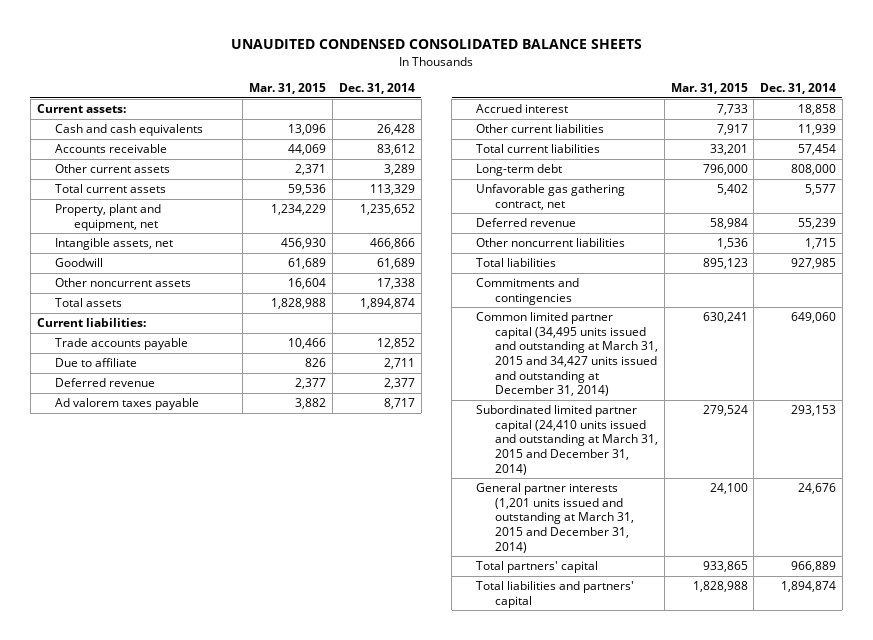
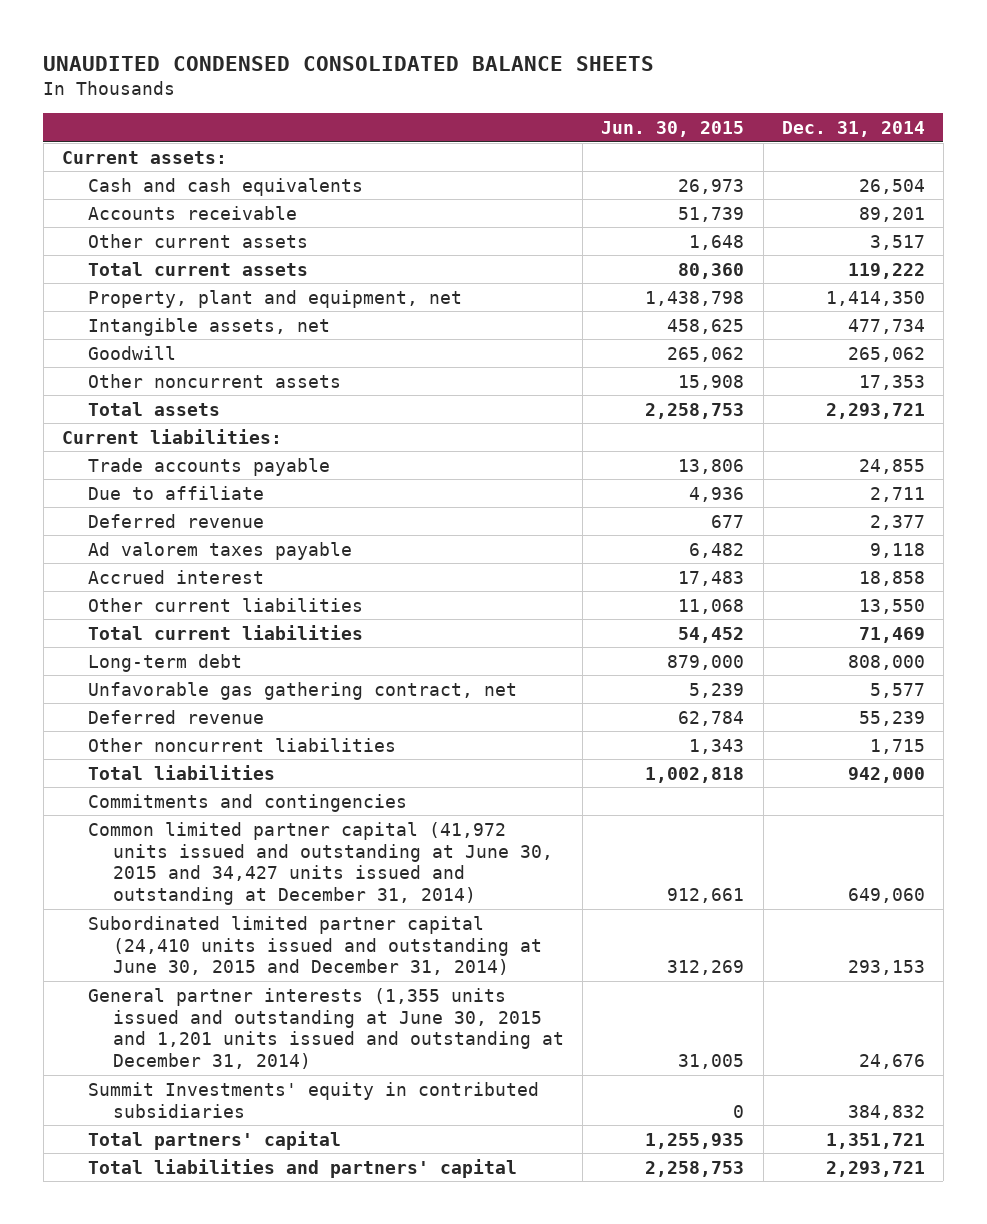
[249,83,327,95] Mar. 31, 2015 -> none
none -> [601,121,745,138] Jun. 30, 2015
[376,124,415,136] 26,428 -> [858,178,925,194] 26,504
[376,144,415,156] 83,612 -> [858,206,925,222] 89,201
[383,164,415,176] 3,289 -> [869,234,925,250] 3,517
[369,184,415,196] 113,329 -> [847,262,925,279] 119,222
[359,204,415,216] 1,235,652 -> [825,290,925,306] 1,414,350
[369,238,415,250] 466,866 -> [847,318,925,334] 477,734
[376,258,415,270] 61,689 -> [847,346,925,362] 265,062
[376,278,415,290] 17,338 -> [858,374,925,390] 17,353
[359,298,415,310] 1,894,874 -> [825,402,925,419] 2,293,721
[376,338,415,350] 12,852 -> [858,458,925,474] 24,855
[383,398,415,410] 8,717 -> [869,542,925,558] 9,118
[798,124,837,136] 11,939 -> [858,598,925,614] 13,550
[798,144,837,156] 57,454 -> [858,626,925,643] 71,469
[791,258,837,270] 927,985 -> [847,766,925,783] 942,000
[476,312,658,397] Common limited partner capital (34,495 units issued and outstanding at March 31, 2015 and 34,427 units issued and outstanding at December 31, 2014) -> [87,821,553,905] Common limited partner capital (41,972 units issued and outstanding at June 30, 2015 and 34,427 units issued and outstanding at December 31, 2014)
[476,405,658,475] Subordinated limited partner capital (24,410 units issued and outstanding at March 31, 2015 and December 31, 2014) -> [87,915,542,976] Subordinated limited partner capital (24,410 units issued and outstanding at June 30, 2015 and December 31, 2014)
[476,483,634,553] General partner interests (1,201 units issued and outstanding at March 31, 2015 and December 31, 2014) -> [87,987,564,1069] General partner interests (1,355 units issued and outstanding at June 30, 2015 and 1,201 units issued and outstanding at December 31, 2014)
none -> [87,1081,539,1118] Summit Investments' equity in contributed subsidiaries
[791,561,837,573] 966,889 -> [825,1132,925,1149] 1,351,721
[781,581,837,593] 1,894,874 -> [825,1160,925,1177] 2,293,721

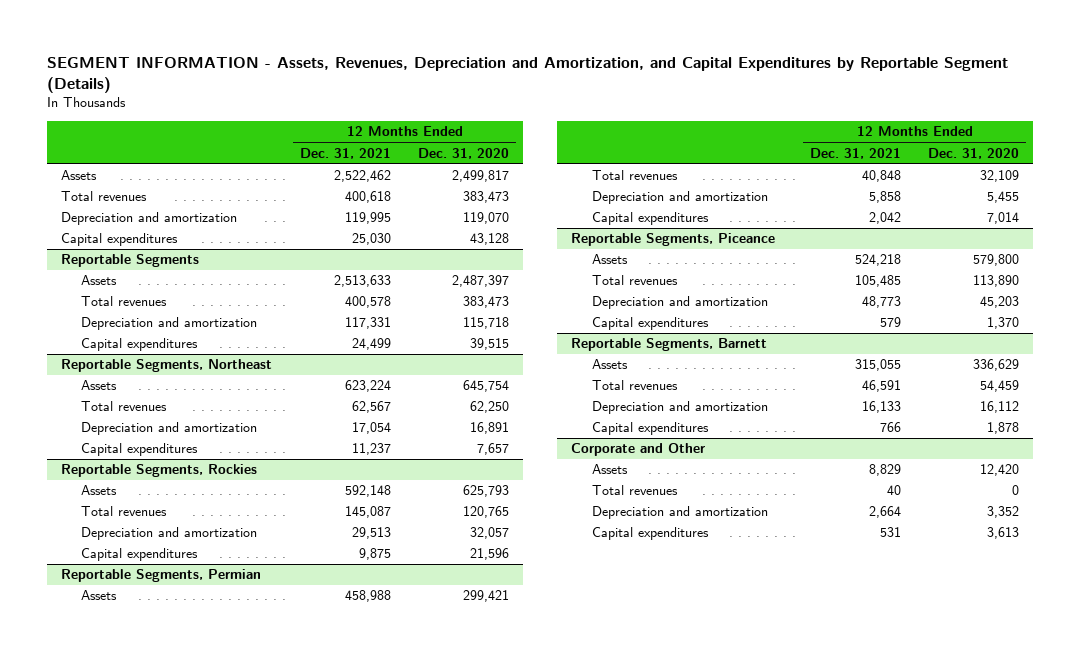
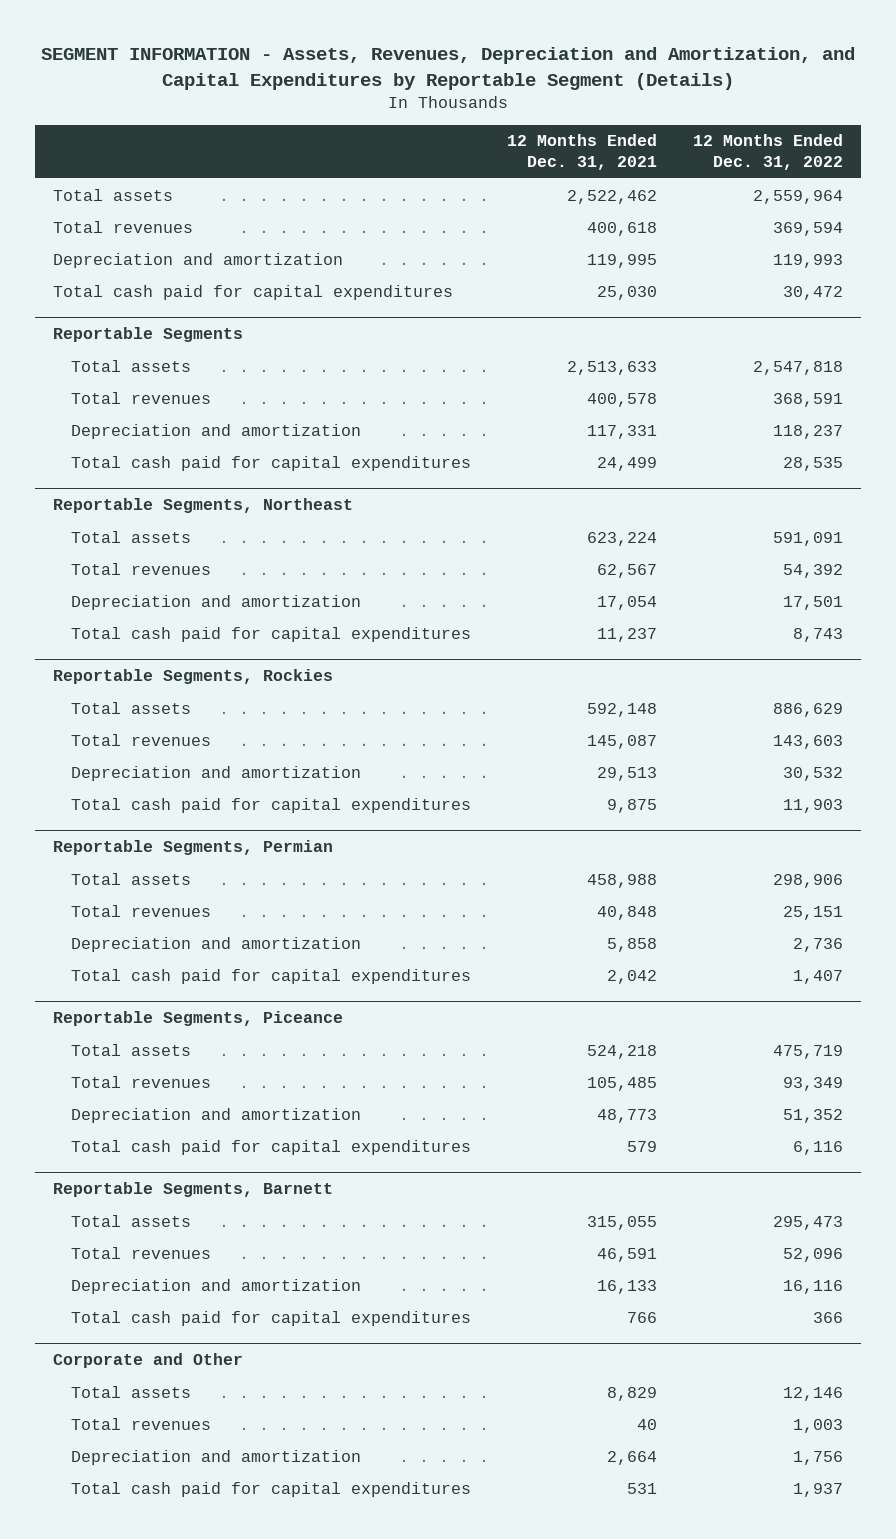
[418,147,510,159] Dec. 31, 2020 -> none
none -> [693,134,844,171] 12 Months Ended Dec. 31, 2022
[60,170,97,181] Assets -> [52,188,173,201] Total assets
[60,233,178,247] Capital expenditures -> [52,284,453,300] Total cash paid for capital expenditures
[81,275,118,286] Assets -> [71,359,192,372] Total assets
[81,338,199,352] Capital expenditures -> [71,455,472,471] Total cash paid for capital expenditures
[81,380,118,391] Assets -> [71,530,192,543] Total assets
[81,443,199,457] Capital expenditures -> [71,626,472,642] Total cash paid for capital expenditures
[81,485,118,496] Assets -> [71,701,192,714] Total assets
[81,548,199,562] Capital expenditures -> [71,797,472,813] Total cash paid for capital expenditures
[81,590,118,601] Assets -> [71,872,192,885] Total assets
[591,212,709,226] Capital expenditures -> [71,968,472,984] Total cash paid for capital expenditures
[591,254,628,265] Assets -> [71,1043,192,1056] Total assets
[591,317,709,331] Capital expenditures -> [71,1139,472,1155] Total cash paid for capital expenditures
[591,359,628,370] Assets -> [71,1214,192,1227] Total assets
[591,422,709,436] Capital expenditures -> [71,1310,472,1326] Total cash paid for capital expenditures
[591,464,628,475] Assets -> [71,1385,192,1398] Total assets
[591,527,709,541] Capital expenditures -> [71,1481,472,1497] Total cash paid for capital expenditures

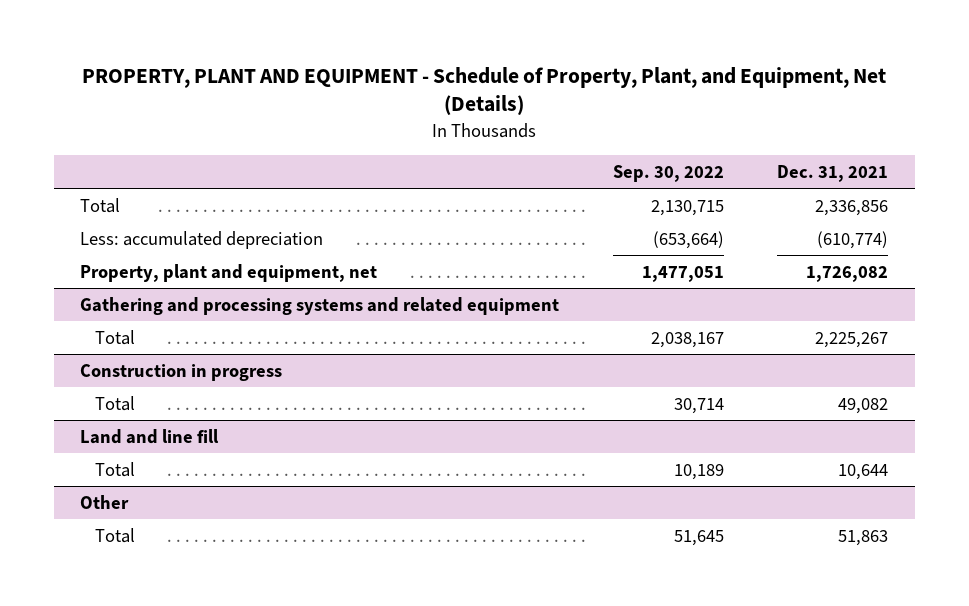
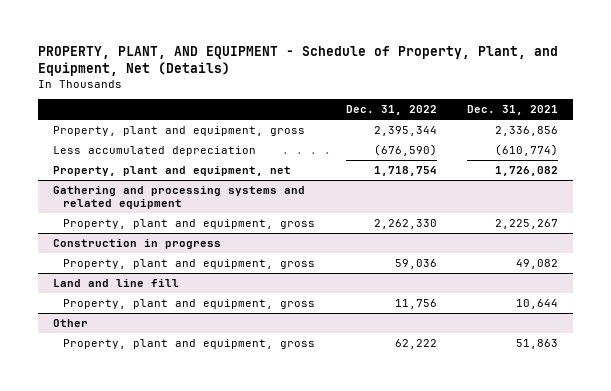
[82,66,887,116] PROPERTY, PLANT AND EQUIPMENT - Schedule of Property, Plant, and Equipment, Net (Details) -> [38,45,559,76] PROPERTY, PLANT, AND EQUIPMENT - Schedule of Property, Plant, and Equipment, Net (Details)
[612,164,724,182] Sep. 30, 2022 -> none
none -> [345,105,437,116] Dec. 31, 2022
[80,197,121,213] Total -> [53,125,306,136] Property, plant and equipment, gross
[80,230,324,249] Less: accumulated depreciation -> [53,145,257,156] Less accumulated depreciation
[94,329,135,345] Total -> [63,218,316,229] Property, plant and equipment, gross
[94,395,135,411] Total -> [63,258,316,269] Property, plant and equipment, gross
[94,461,135,477] Total -> [63,298,316,309] Property, plant and equipment, gross
[94,527,135,543] Total -> [63,338,316,349] Property, plant and equipment, gross

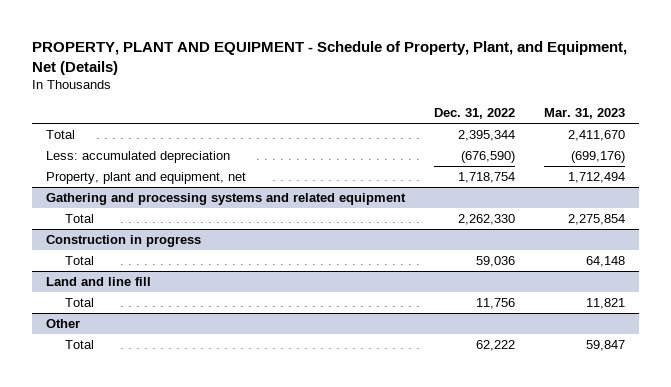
[38,45,559,76] PROPERTY, PLANT, AND EQUIPMENT - Schedule of Property, Plant, and Equipment, Net (Details) -> [31,40,627,75] PROPERTY, PLANT AND EQUIPMENT - Schedule of Property, Plant, and Equipment, Net (Details)
[467,105,559,116] Dec. 31, 2021 -> none
none -> [543,108,625,120] Mar. 31, 2023
[53,125,306,136] Property, plant and equipment, gross -> [46,130,76,140] Total
[53,145,257,156] Less accumulated depreciation -> [46,151,231,164] Less: accumulated depreciation
[63,218,316,229] Property, plant and equipment, gross -> [65,214,95,224] Total
[63,258,316,269] Property, plant and equipment, gross -> [65,256,95,266] Total
[63,298,316,309] Property, plant and equipment, gross -> [65,298,95,308] Total
[63,338,316,349] Property, plant and equipment, gross -> [65,340,95,350] Total

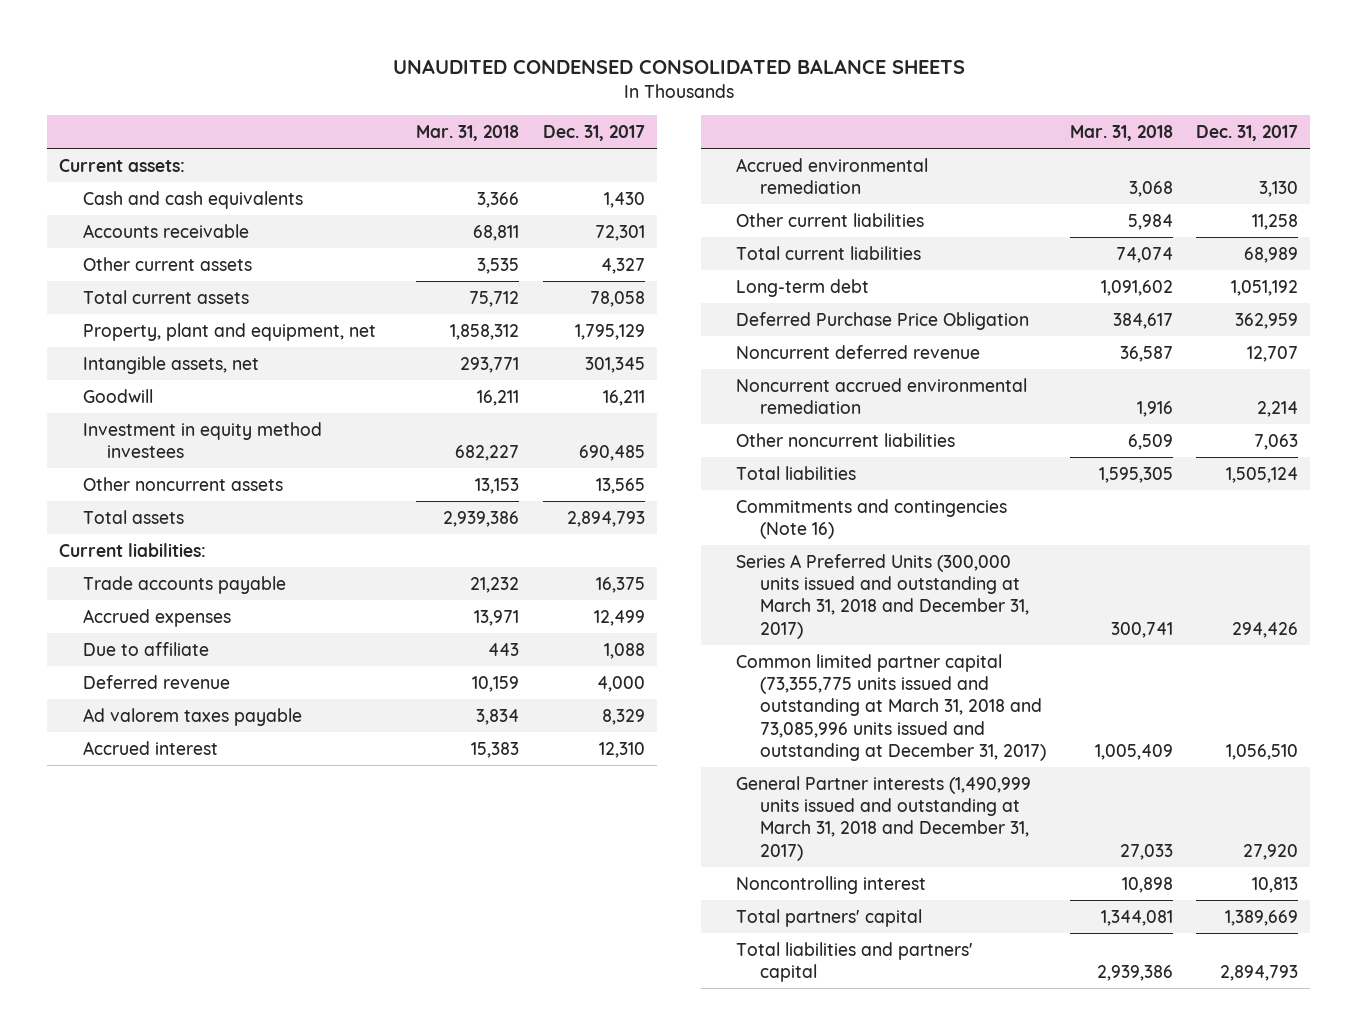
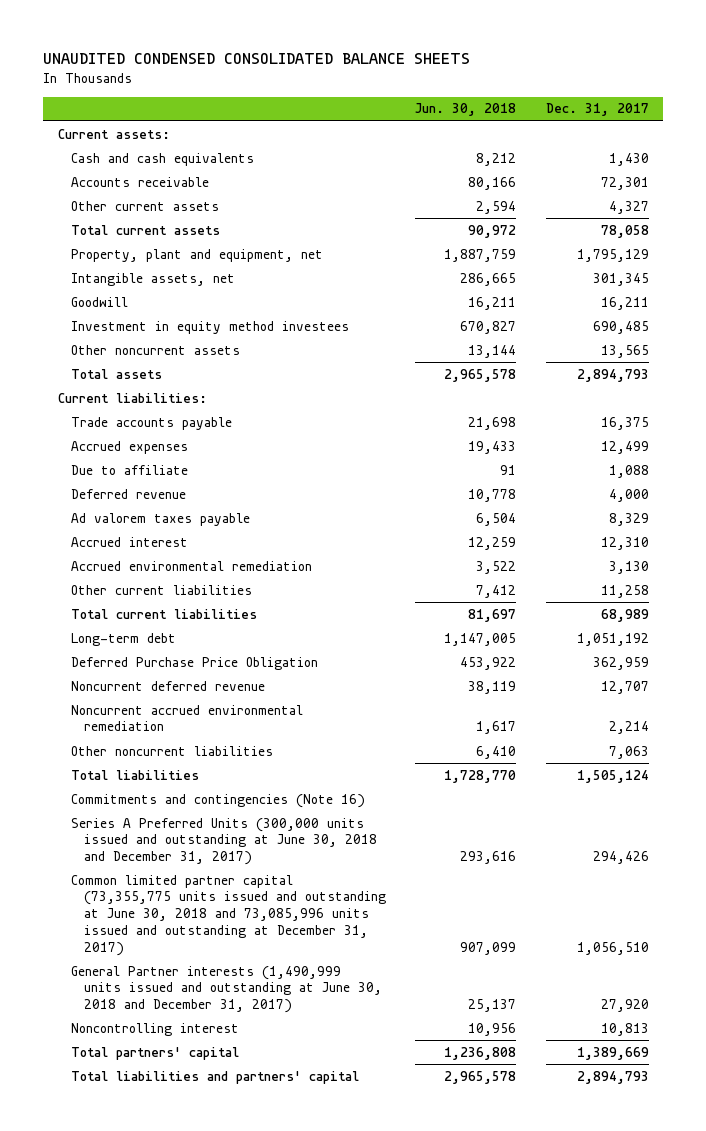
[416,124,520,141] Mar. 31, 2018 -> none
none -> [415,103,517,117] Jun. 30, 2018
[736,553,1030,639] Series A Preferred Units (300,000 units issued and outstanding at March 31, 2018 and December 31, 2017) -> [70,817,377,866] Series A Preferred Units (300,000 units issued and outstanding at June 30, 2018 and December 31, 2017)
[736,653,1047,762] Common limited partner capital (73,355,775 units issued and outstanding at March 31, 2018 and 73,085,996 units issued and outstanding at December 31, 2017) -> [70,874,386,956] Common limited partner capital (73,355,775 units issued and outstanding at June 30, 2018 and 73,085,996 units issued and outstanding at December 31, 2017)
[736,775,1032,861] General Partner interests (1,490,999 units issued and outstanding at March 31, 2018 and December 31, 2017) -> [70,965,382,1014] General Partner interests (1,490,999 units issued and outstanding at June 30, 2018 and December 31, 2017)

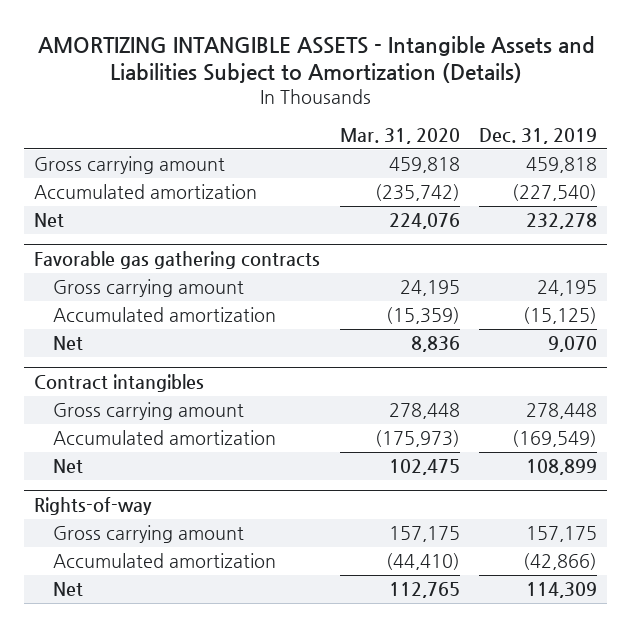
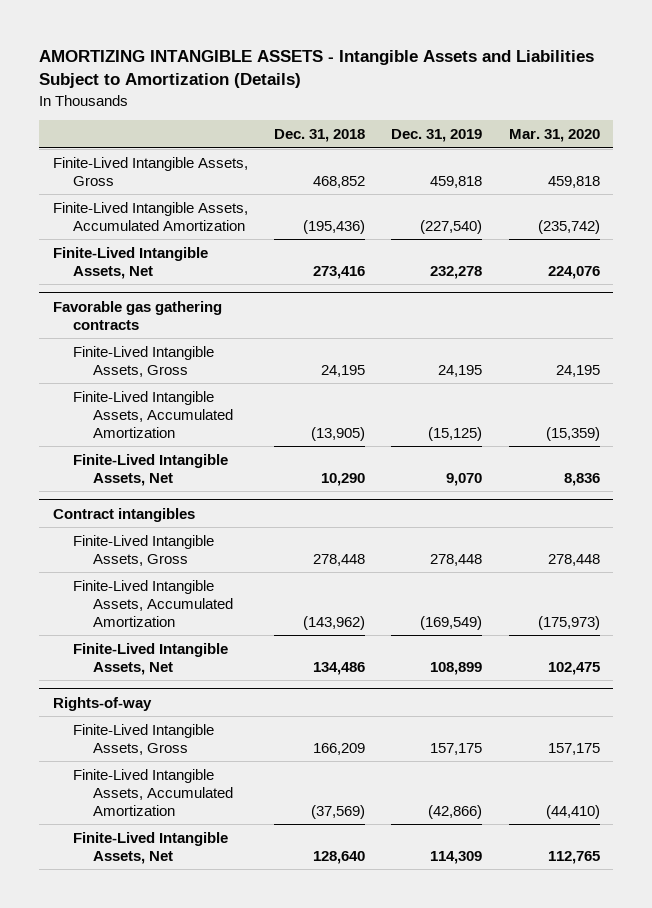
none -> [273,129,365,143] Dec. 31, 2018
[34,156,226,175] Gross carrying amount -> [52,156,248,186] Finite-Lived Intangible Assets, Gross
[34,184,258,200] Accumulated amortization -> [52,201,248,231] Finite-Lived Intangible Assets, Accumulated Amortization
[34,213,65,228] Net -> [52,246,208,279] Finite-Lived Intangible Assets, Net
[53,279,245,298] Gross carrying amount -> [72,345,214,377] Finite-Lived Intangible Assets, Gross
[53,307,277,323] Accumulated amortization -> [72,390,233,438] Finite-Lived Intangible Assets, Accumulated Amortization
[53,336,84,351] Net -> [72,453,228,486] Finite-Lived Intangible Assets, Net
[53,402,245,421] Gross carrying amount -> [72,534,214,566] Finite-Lived Intangible Assets, Gross
[53,430,277,446] Accumulated amortization -> [72,579,233,627] Finite-Lived Intangible Assets, Accumulated Amortization
[53,459,84,474] Net -> [72,642,228,675] Finite-Lived Intangible Assets, Net
[53,525,245,544] Gross carrying amount -> [72,723,214,755] Finite-Lived Intangible Assets, Gross
[53,553,277,569] Accumulated amortization -> [72,768,233,816] Finite-Lived Intangible Assets, Accumulated Amortization
[53,582,84,597] Net -> [72,831,228,864] Finite-Lived Intangible Assets, Net

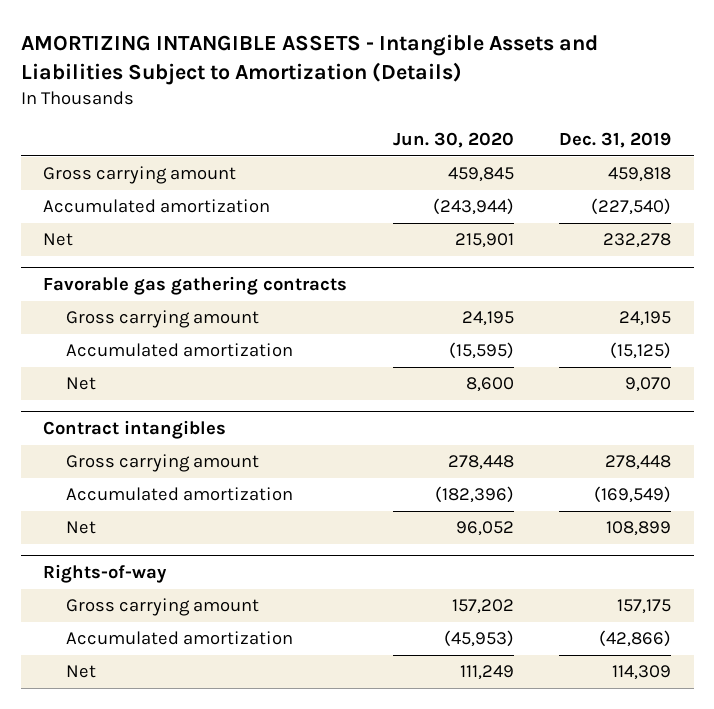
[273,129,365,143] Dec. 31, 2018 -> none
[508,129,600,143] Mar. 31, 2020 -> none
none -> [392,131,514,148] Jun. 30, 2020
[52,156,248,186] Finite-Lived Intangible Assets, Gross -> [43,166,237,185] Gross carrying amount
[52,201,248,231] Finite-Lived Intangible Assets, Accumulated Amortization -> [43,199,271,214] Accumulated amortization
[52,246,208,279] Finite-Lived Intangible Assets, Net -> [43,233,74,247] Net
[72,345,214,377] Finite-Lived Intangible Assets, Gross -> [66,310,260,329] Gross carrying amount
[72,390,233,438] Finite-Lived Intangible Assets, Accumulated Amortization -> [66,343,294,358] Accumulated amortization
[72,453,228,486] Finite-Lived Intangible Assets, Net -> [66,377,97,391] Net
[72,534,214,566] Finite-Lived Intangible Assets, Gross -> [66,454,260,473] Gross carrying amount
[72,579,233,627] Finite-Lived Intangible Assets, Accumulated Amortization -> [66,487,294,502] Accumulated amortization
[72,642,228,675] Finite-Lived Intangible Assets, Net -> [66,521,97,535] Net
[72,723,214,755] Finite-Lived Intangible Assets, Gross -> [66,598,260,617] Gross carrying amount
[72,768,233,816] Finite-Lived Intangible Assets, Accumulated Amortization -> [66,631,294,646] Accumulated amortization
[72,831,228,864] Finite-Lived Intangible Assets, Net -> [66,665,97,679] Net

